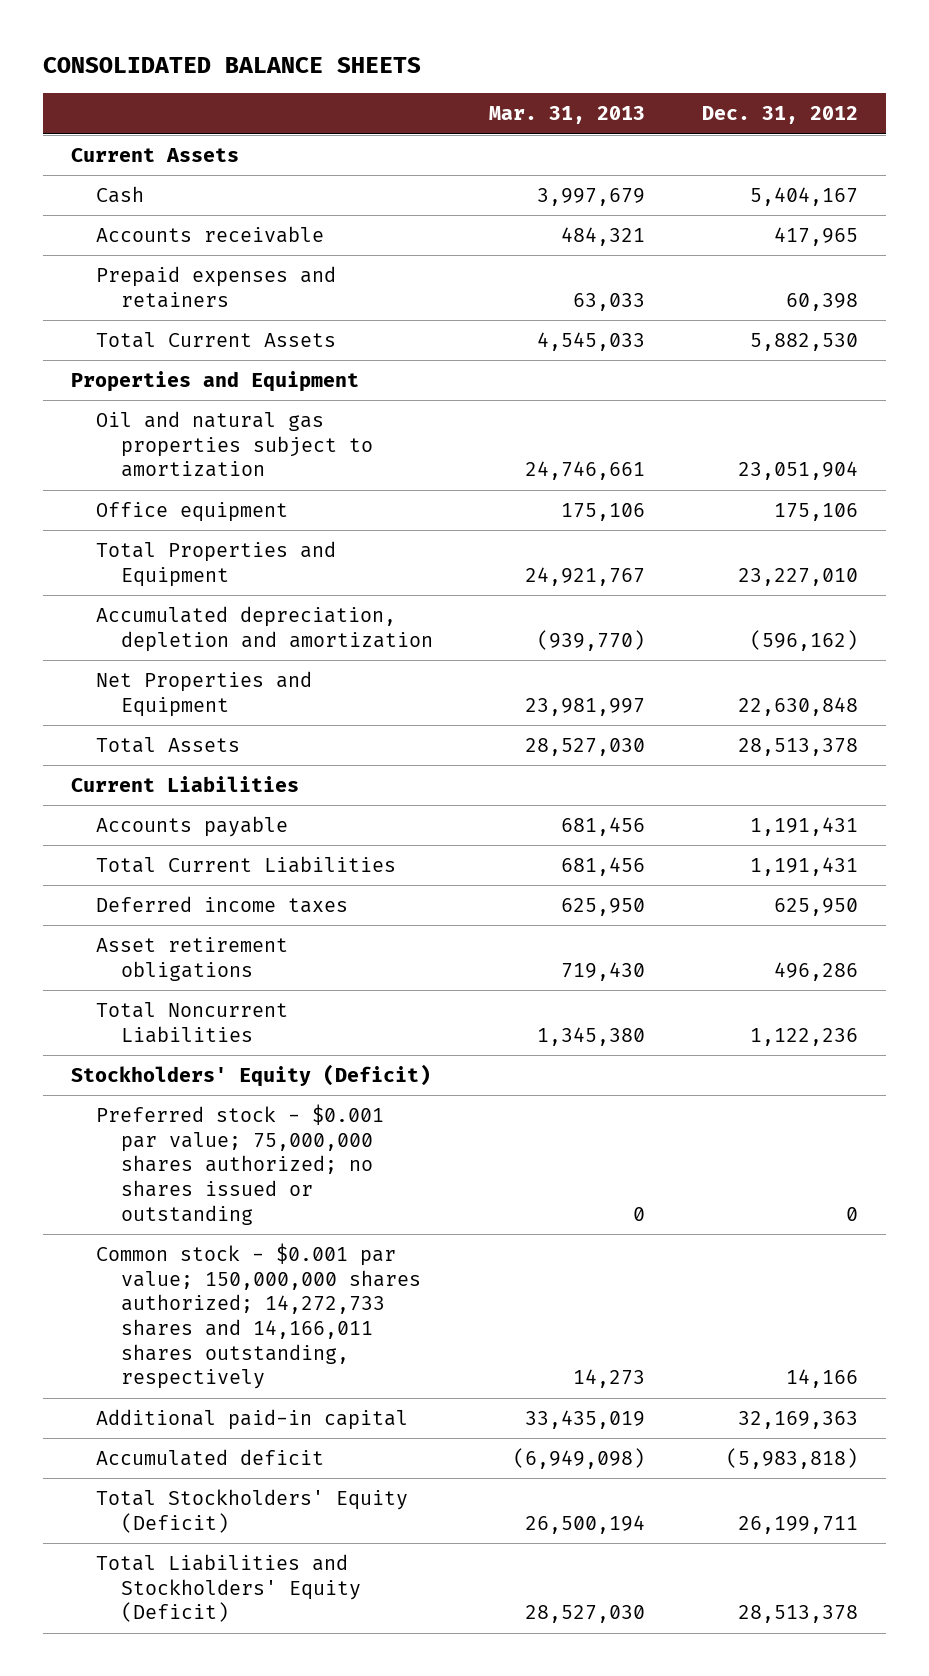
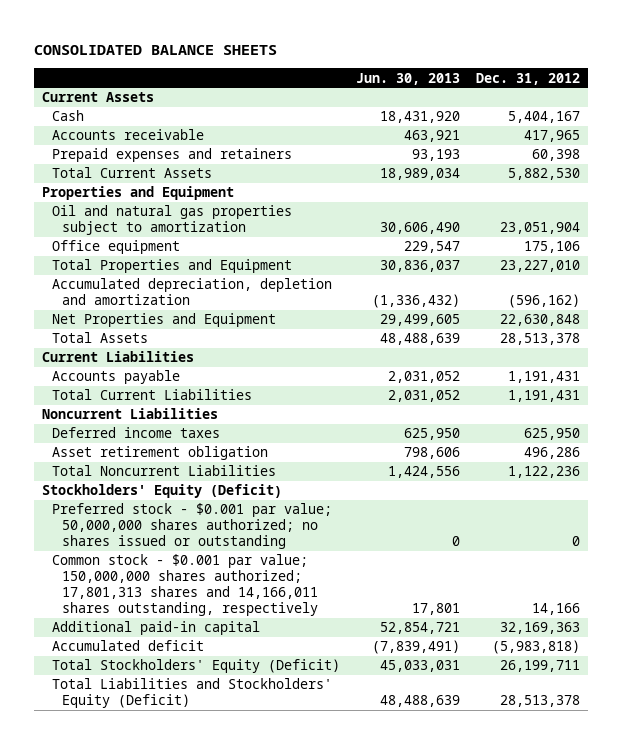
[489,106,646,125] Mar. 31, 2013 -> none
none -> [355,72,460,85] Jun. 30, 2013
none -> [42,408,219,420] Noncurrent Liabilities
[95,937,288,981] Asset retirement obligations -> [51,446,268,461] Asset retirement obligation
[95,1104,384,1225] Preferred stock - $0.001 par value; 75,000,000 shares authorized; no shares issued or outstanding -> [51,503,332,550] Preferred stock - $0.001 par value; 50,000,000 shares authorized; no shares issued or outstanding
[95,1243,421,1390] Common stock - $0.001 par value; 150,000,000 shares authorized; 14,272,733 shares and 14,166,011 shares outstanding, respectively -> [51,554,318,617] Common stock - $0.001 par value; 150,000,000 shares authorized; 17,801,313 shares and 14,166,011 shares outstanding, respectively

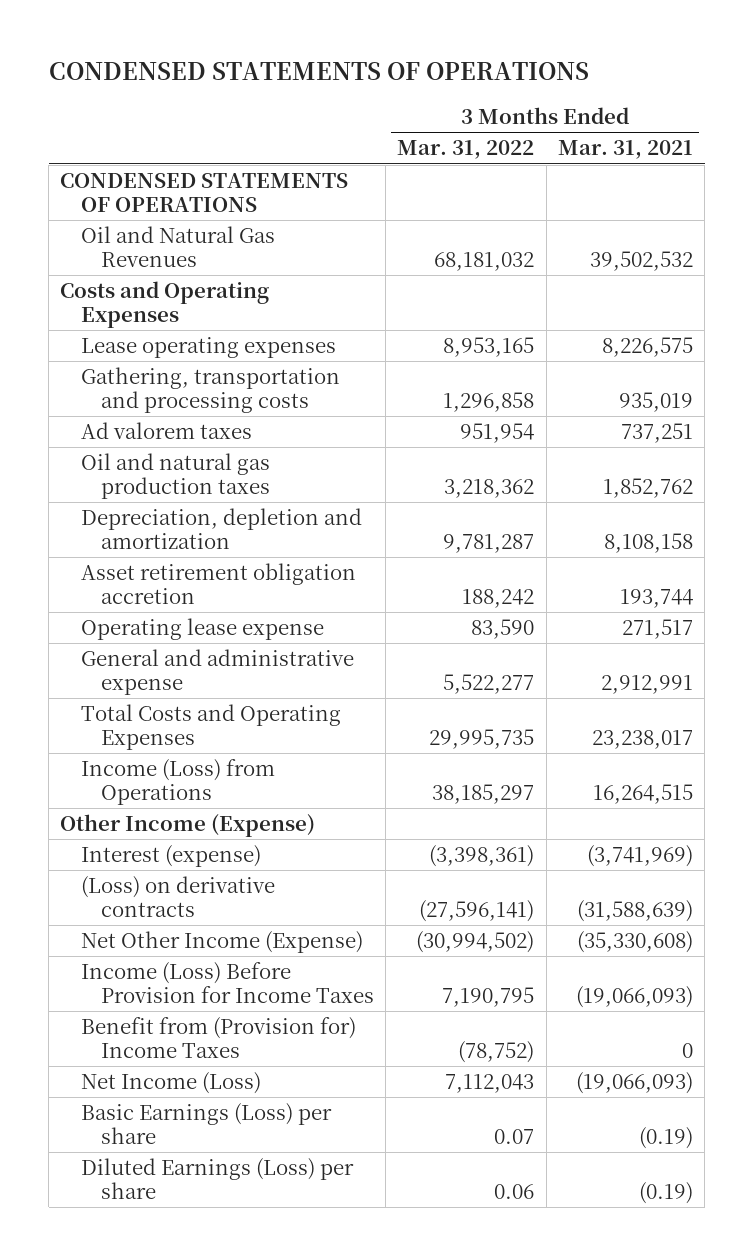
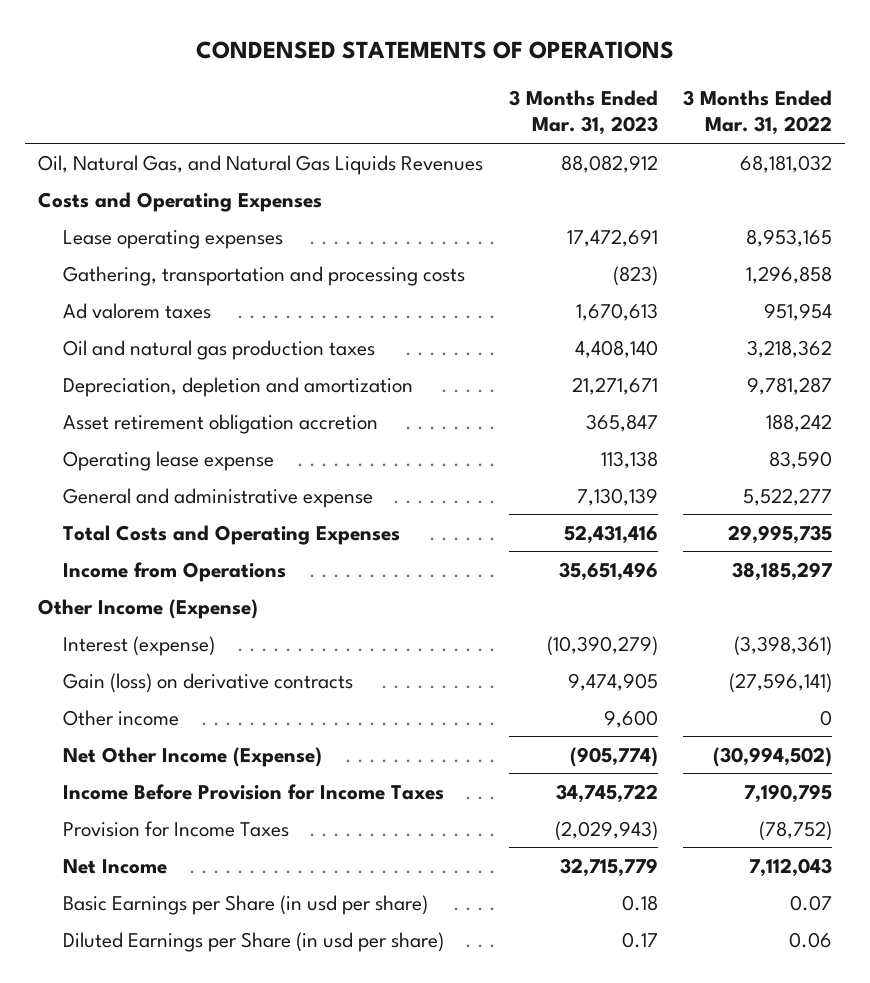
[557,140,693,160] Mar. 31, 2021 -> none
none -> [508,90,658,136] 3 Months Ended Mar. 31, 2023
[60,173,349,213] CONDENSED STATEMENTS OF OPERATIONS -> none
[80,226,275,268] Oil and Natural Gas Revenues -> [38,154,484,175] Oil, Natural Gas, and Natural Gas Liquids Revenues
[80,759,275,806] Income (Loss) from Operations -> [63,561,287,582] Income from Operations
[80,876,275,918] (Loss) on derivative contracts -> [63,672,354,693] Gain (loss) on derivative contracts
none -> [63,709,180,726] Other income
[80,962,374,1004] Income (Loss) Before Provision for Income Taxes -> [63,783,445,800] Income Before Provision for Income Taxes
[80,1017,356,1059] Benefit from (Provision for) Income Taxes -> [63,820,290,837] Provision for Income Taxes
[80,1072,261,1095] Net Income (Loss) -> [63,858,168,874] Net Income
[80,1103,332,1145] Basic Earnings (Loss) per share -> [63,894,429,915] Basic Earnings per Share (in usd per share)
[80,1158,354,1200] Diluted Earnings (Loss) per share -> [63,931,445,952] Diluted Earnings per Share (in usd per share)

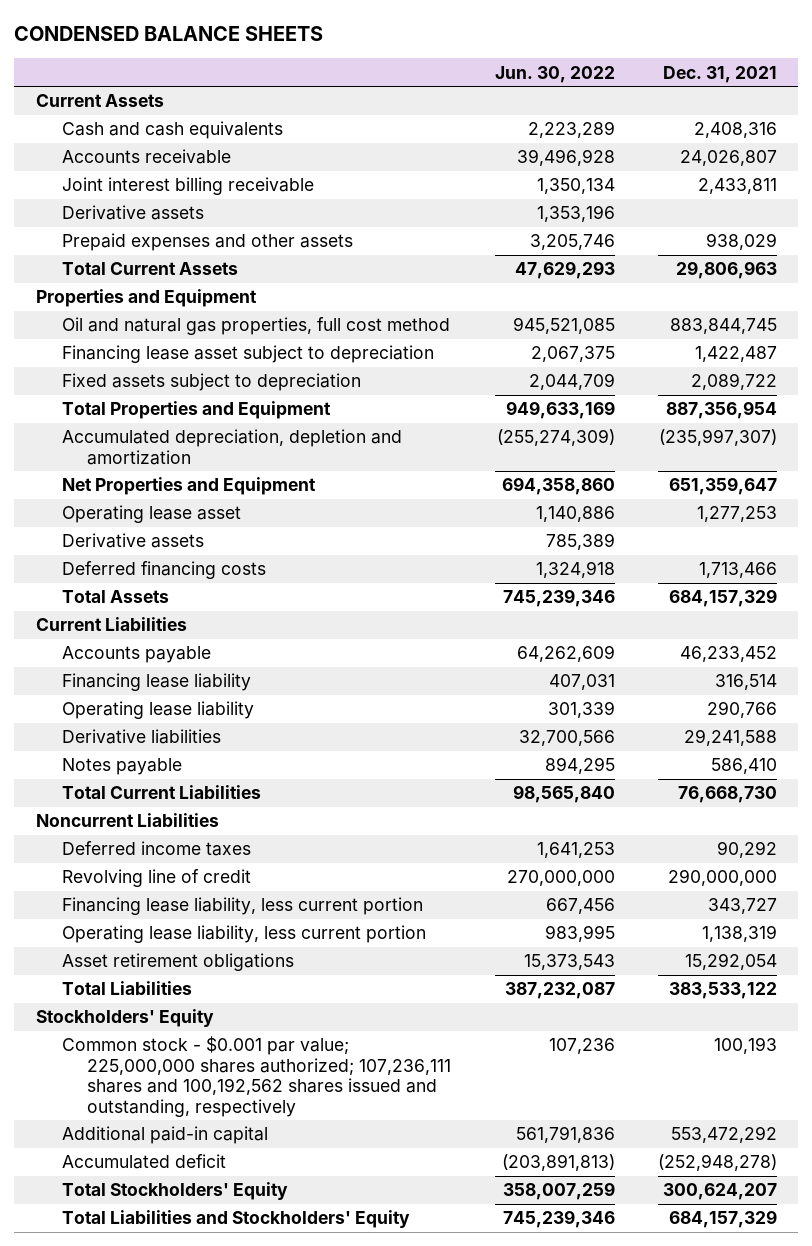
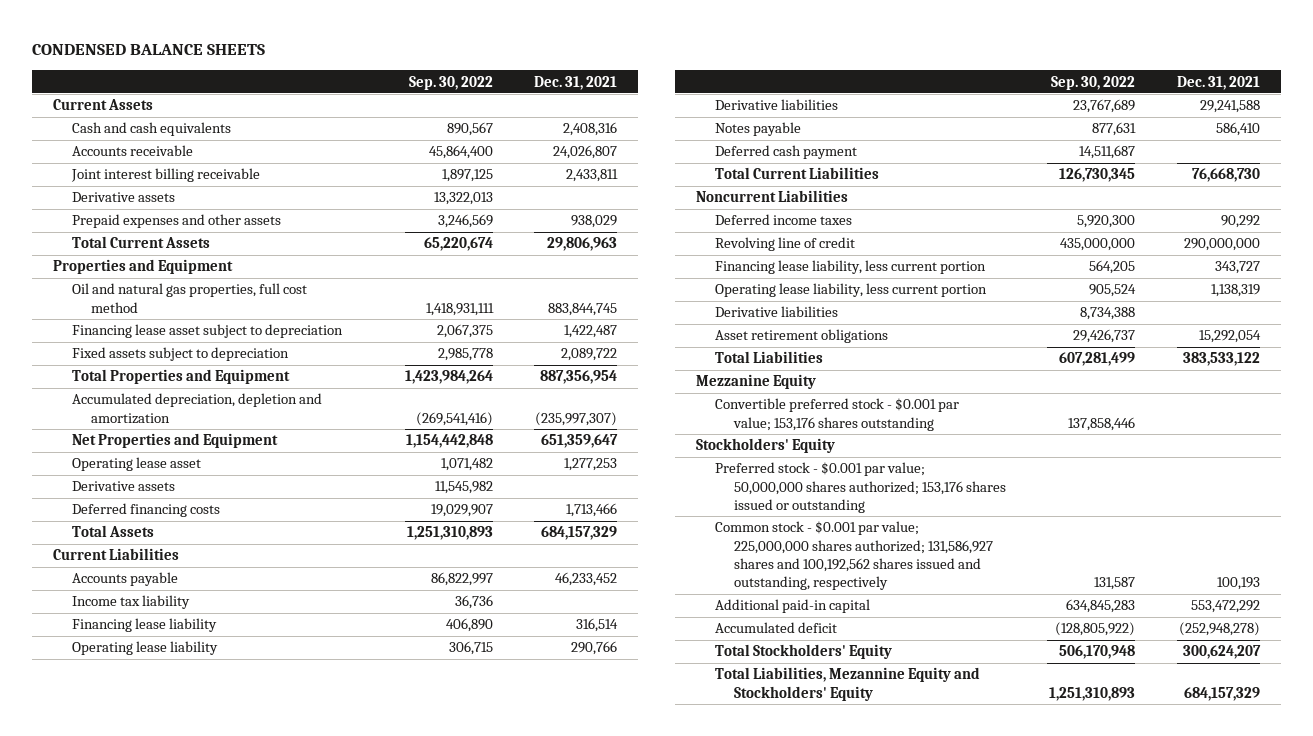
[494,65,615,83] Jun. 30, 2022 -> none
none -> [408,75,493,90] Sep. 30, 2022
none -> [72,595,191,610] Income tax liability
none -> [714,145,857,160] Deferred cash payment
none -> [714,306,838,318] Derivative liabilities
none -> [695,374,816,390] Mezzanine Equity
none -> [714,398,959,431] Convertible preferred stock - $0.001 par value; 153,176 shares outstanding
none -> [714,462,1007,513] Preferred stock - $0.001 par value; 50,000,000 shares authorized; 153,176 shares issued or outstanding
[61,1036,452,1117] Common stock - $0.001 par value; 225,000,000 shares authorized; 107,236,111 shares and 100,192,562 shares issued and outstanding, respectively -> [714,521,994,591] Common stock - $0.001 par value; 225,000,000 shares authorized; 131,586,927 shares and 100,192,562 shares issued and outstanding, respectively
[61,1210,410,1229] Total Liabilities and Stockholders' Equity -> [714,667,980,701] Total Liabilities, Mezannine Equity and Stockholders' Equity

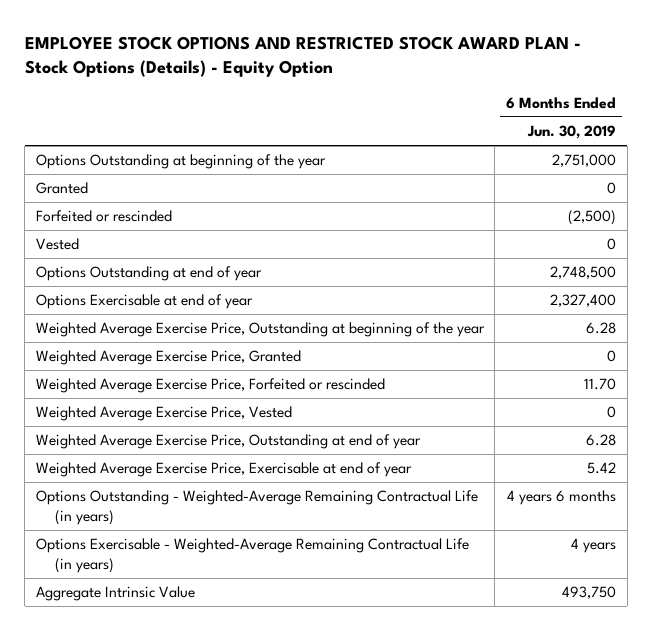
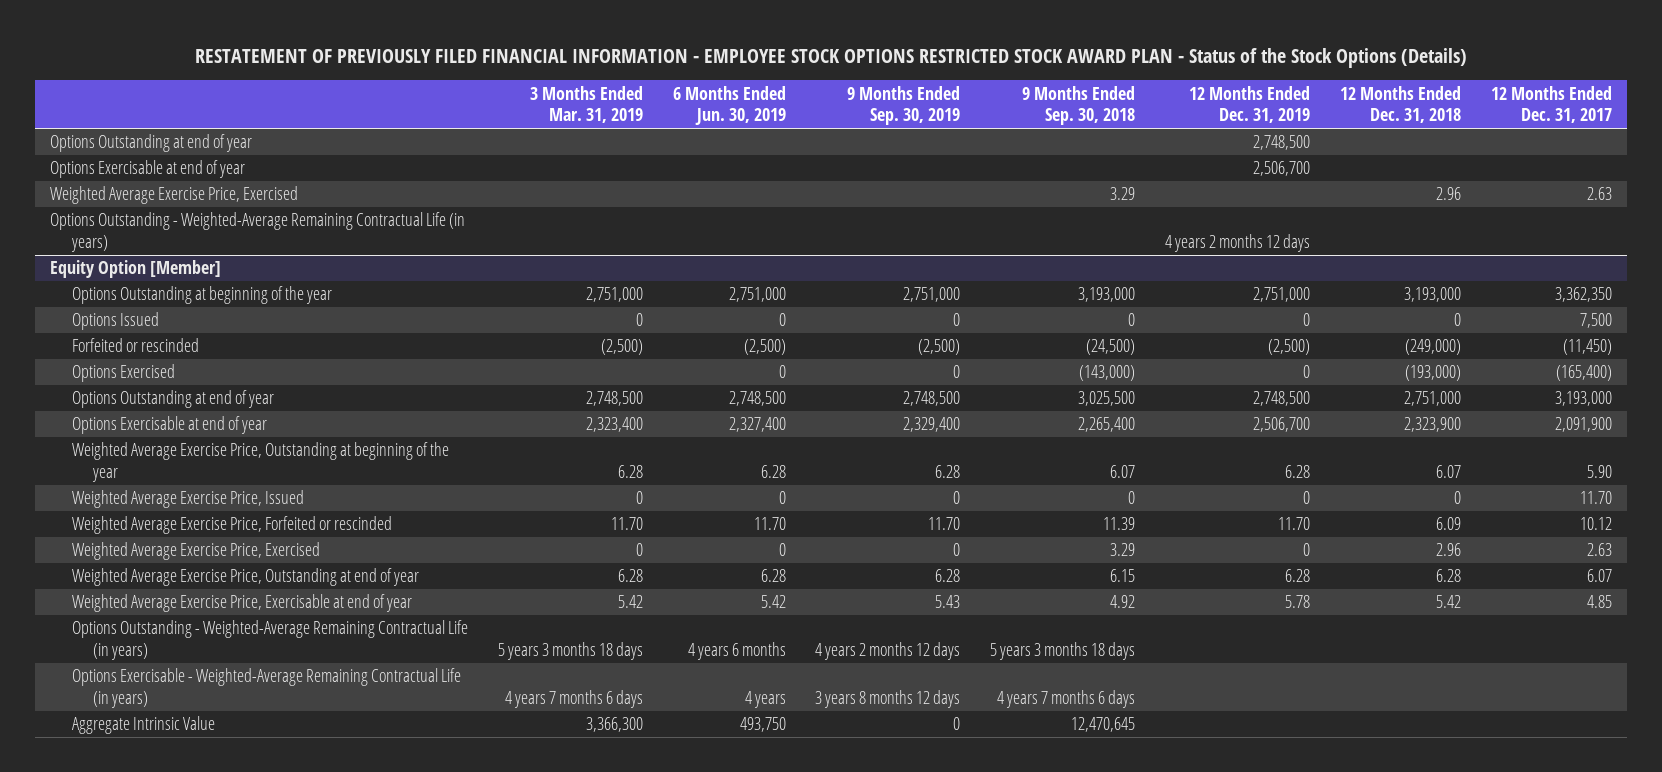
[24,35,581,77] EMPLOYEE STOCK OPTIONS AND RESTRICTED STOCK AWARD PLAN - Stock Options (Details) - Equity Option -> [195,47,1468,68] RESTATEMENT OF PREVIOUSLY FILED FINANCIAL INFORMATION - EMPLOYEE STOCK OPTIONS RESTRICTED STOCK AWARD PLAN - Status of the Stock Options (Details)
none -> [529,85,643,124] 3 Months Ended Mar. 31, 2019
none -> [847,85,961,126] 9 Months Ended Sep. 30, 2019
none -> [1022,85,1136,126] 9 Months Ended Sep. 30, 2018
none -> [1189,85,1311,124] 12 Months Ended Dec. 31, 2019
none -> [1339,85,1461,124] 12 Months Ended Dec. 31, 2018
none -> [1490,85,1612,124] 12 Months Ended Dec. 31, 2017
none -> [50,134,253,153] Options Outstanding at end of year
none -> [50,160,246,179] Options Exercisable at end of year
none -> [50,186,299,205] Weighted Average Exercise Price, Exercised
none -> [50,212,466,253] Options Outstanding - Weighted-Average Remaining Contractual Life (in years)
none -> [50,260,222,279] Equity Option [Member]
[35,182,88,195] Granted -> [71,312,159,331] Options Issued
[35,238,79,251] Vested -> [71,364,175,383] Options Exercised
[35,350,301,366] Weighted Average Exercise Price, Granted -> [71,490,304,509] Weighted Average Exercise Price, Issued
[35,406,292,422] Weighted Average Exercise Price, Vested -> [71,542,320,561] Weighted Average Exercise Price, Exercised

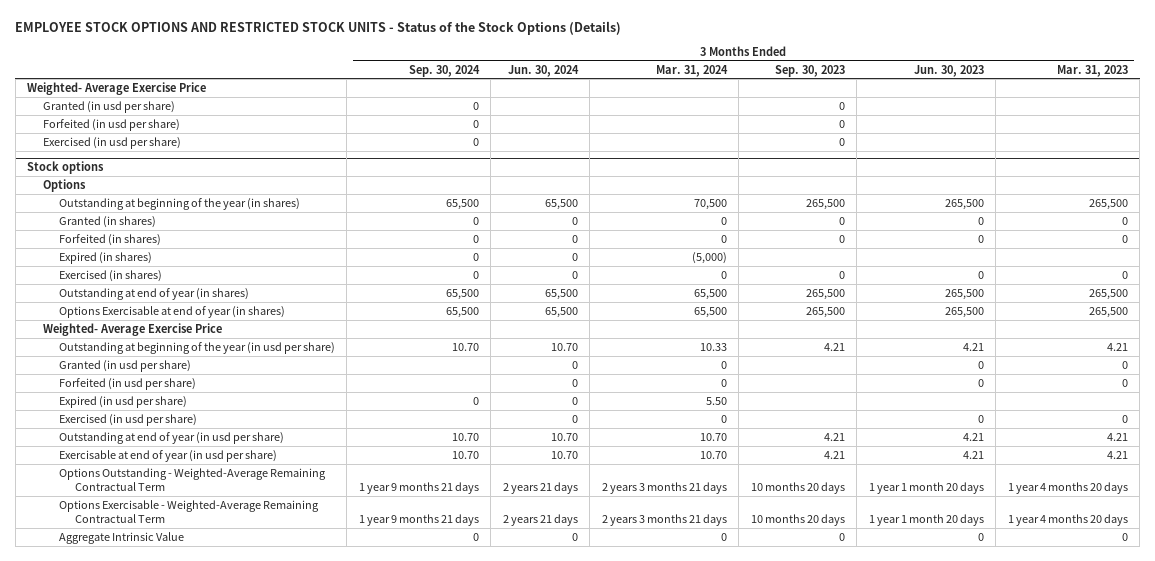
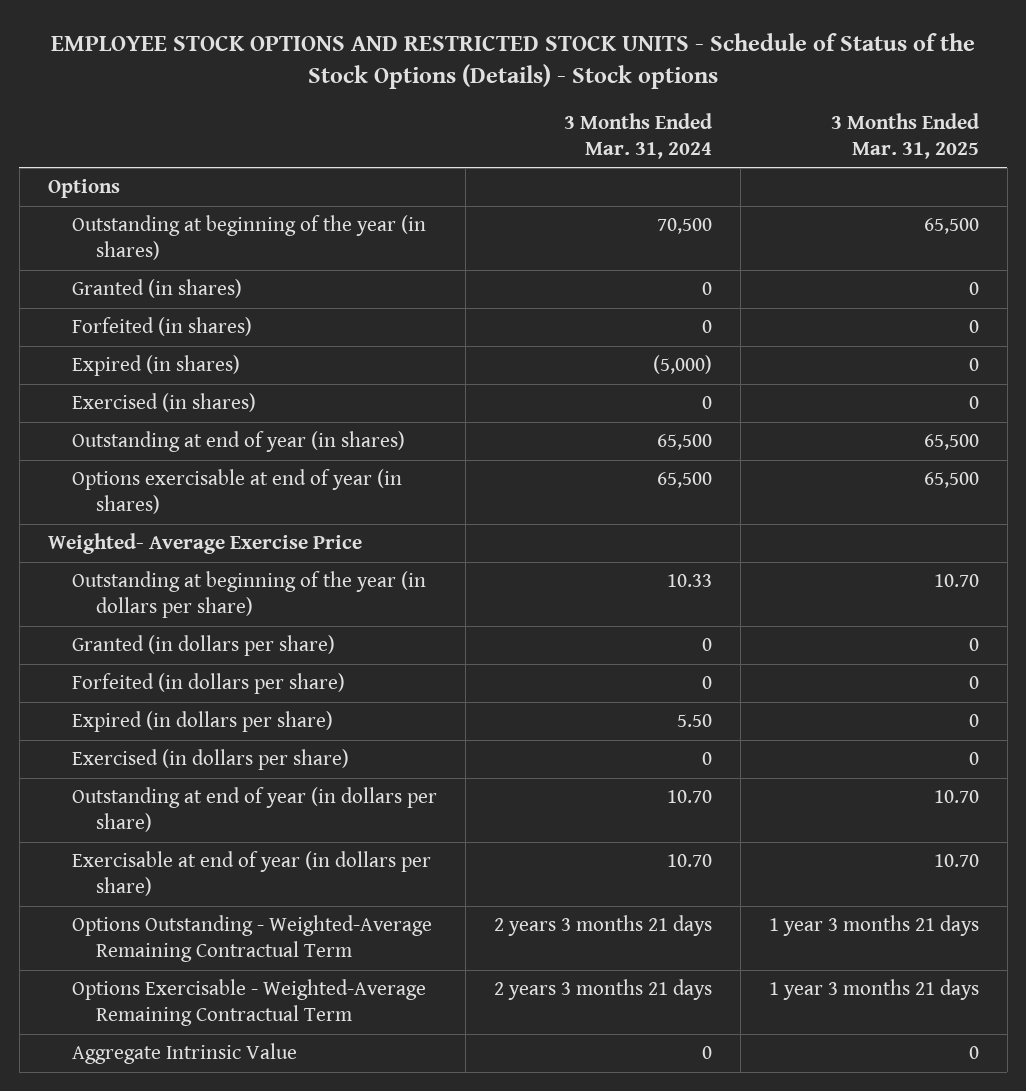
[15,21,622,36] EMPLOYEE STOCK OPTIONS AND RESTRICTED STOCK UNITS - Status of the Stock Options (Details) -> [51,33,976,89] EMPLOYEE STOCK OPTIONS AND RESTRICTED STOCK UNITS - Schedule of Status of the Stock Options (Details) - Stock options
[408,64,480,77] Sep. 30, 2024 -> none
[507,64,579,77] Jun. 30, 2024 -> none
[774,64,845,77] Sep. 30, 2023 -> none
[913,64,984,77] Jun. 30, 2023 -> none
[1056,64,1128,77] Mar. 31, 2023 -> none
none -> [830,112,979,159] 3 Months Ended Mar. 31, 2025
[27,81,207,95] Weighted- Average Exercise Price -> none
[42,100,175,113] Granted (in usd per share) -> none
[42,118,180,131] Forfeited (in usd per share) -> none
[42,136,181,149] Exercised (in usd per share) -> none
[27,160,105,174] Stock options -> none
[58,305,285,318] Options Exercisable at end of year (in shares) -> [72,469,403,515] Options exercisable at end of year (in shares)
[58,341,335,354] Outstanding at beginning of the year (in usd per share) -> [72,571,427,619] Outstanding at beginning of the year (in dollars per share)
[58,359,191,372] Granted (in usd per share) -> [72,635,336,657] Granted (in dollars per share)
[58,377,196,390] Forfeited (in usd per share) -> [72,673,346,695] Forfeited (in dollars per share)
[58,395,187,408] Expired (in usd per share) -> [72,711,334,733] Expired (in dollars per share)
[58,413,197,426] Exercised (in usd per share) -> [72,749,350,771] Exercised (in dollars per share)
[58,431,284,444] Outstanding at end of year (in usd per share) -> [72,787,438,833] Outstanding at end of year (in dollars per share)
[58,449,277,462] Exercisable at end of year (in usd per share) -> [72,851,432,897] Exercisable at end of year (in dollars per share)

